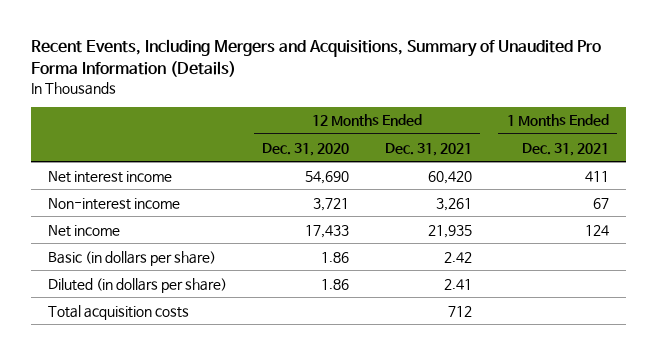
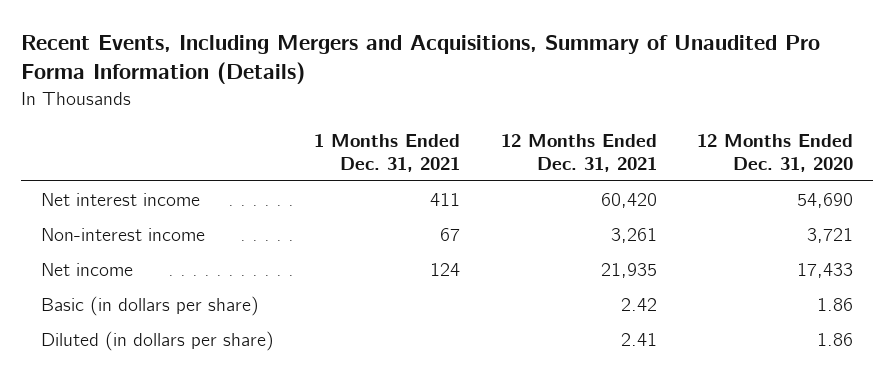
[48,304,190,320] Total acquisition costs -> none

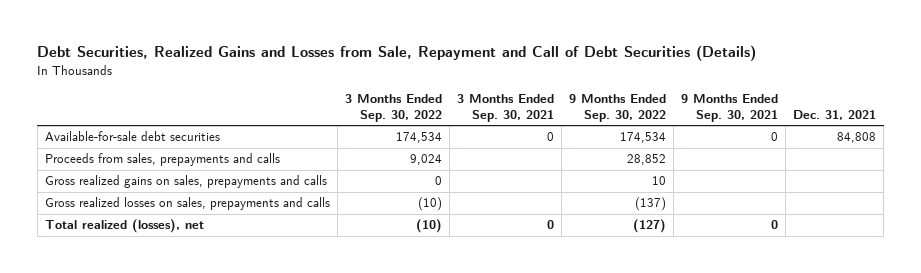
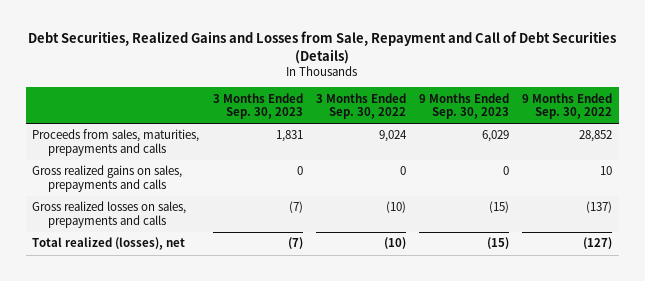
[456,93,554,123] 3 Months Ended Sep. 30, 2021 -> none
[681,93,779,123] 9 Months Ended Sep. 30, 2021 -> none
[793,110,877,121] Dec. 31, 2021 -> none
none -> [212,92,303,120] 3 Months Ended Sep. 30, 2023
none -> [419,92,510,120] 9 Months Ended Sep. 30, 2023
[44,131,220,142] Available-for-sale debt securities -> none
[44,153,280,167] Proceeds from sales, prepayments and calls -> [32,129,200,156] Proceeds from sales, maturities, prepayments and calls

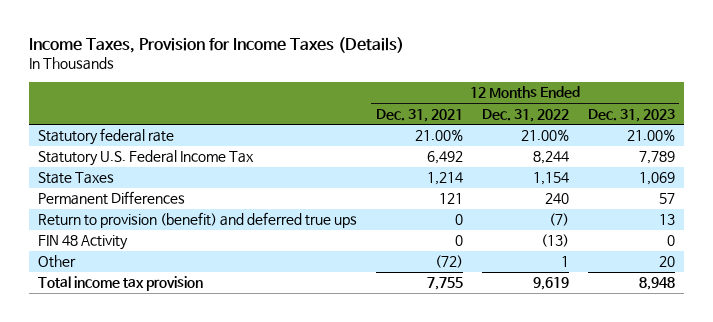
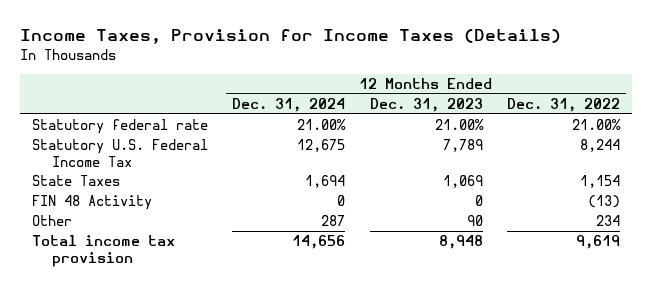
[376,108,464,122] Dec. 31, 2021 -> none
none -> [232,97,346,112] Dec. 31, 2024
[38,191,186,206] Permanent Differences -> none
[38,212,358,229] Return to provision (benefit) and deferred true ups -> none
[560,256,569,268] 1 -> [595,215,620,227] 234
[658,256,675,268] 20 -> [466,215,483,227] 90

